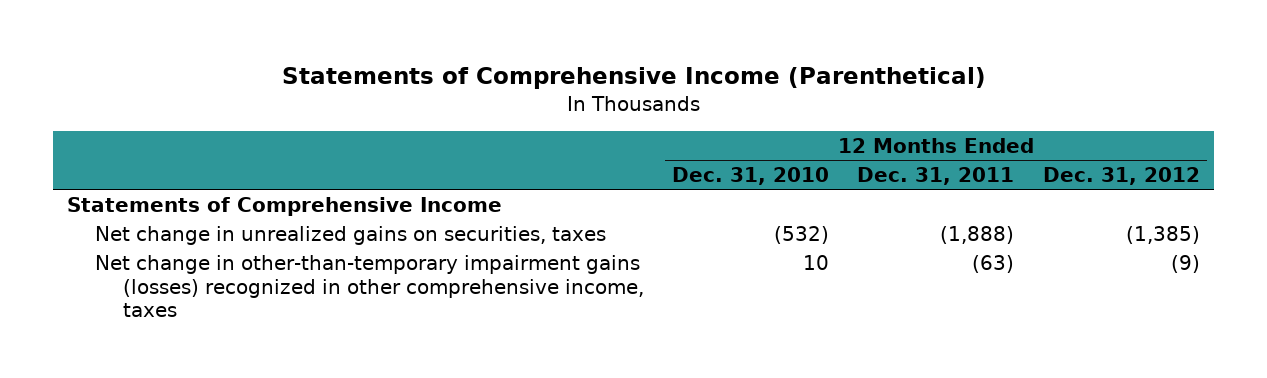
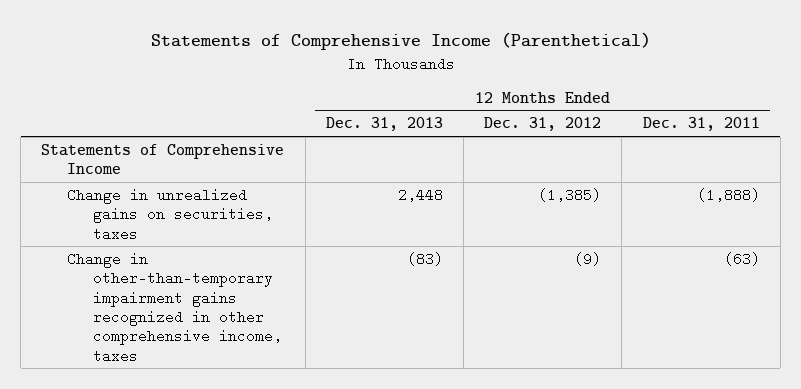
[672,166,830,185] Dec. 31, 2010 -> none
none -> [325,117,443,132] Dec. 31, 2013
[94,225,606,245] Net change in unrealized gains on securities, taxes -> [67,187,273,241] Change in unrealized gains on securities, taxes
[94,254,644,318] Net change in other-than-temporary impairment gains (losses) recognized in other comprehensive income, taxes -> [67,251,282,363] Change in other-than-temporary impairment gains recognized in other comprehensive income, taxes

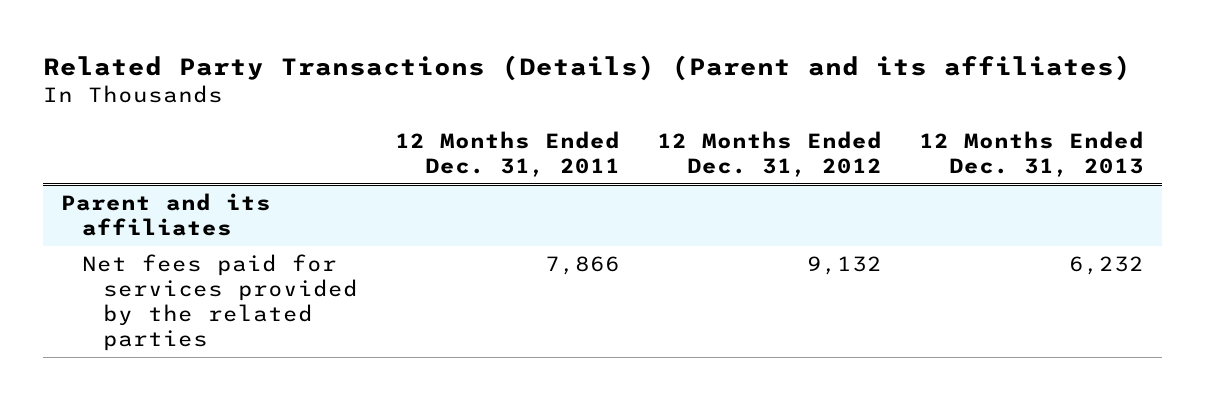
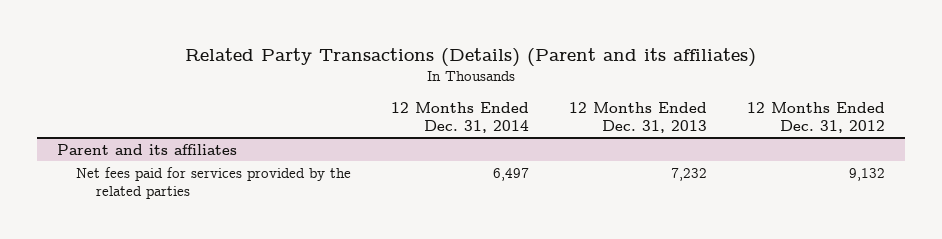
[394,130,620,177] 12 Months Ended Dec. 31, 2011 -> none
none -> [391,101,530,133] 12 Months Ended Dec. 31, 2014
[1068,256,1144,276] 6,232 -> [670,167,707,181] 7,232

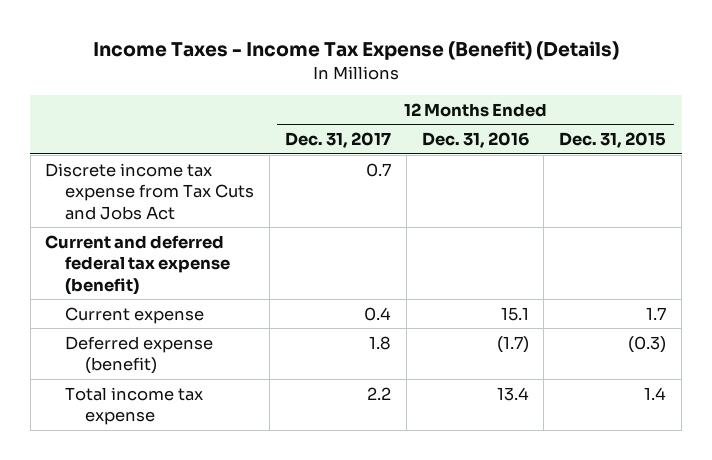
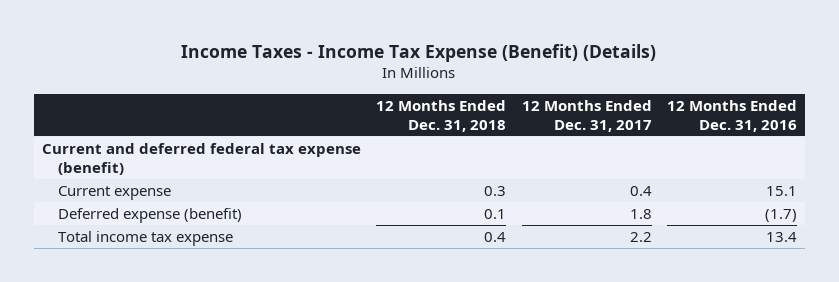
[559,132,667,149] Dec. 31, 2015 -> none
none -> [376,99,507,132] 12 Months Ended Dec. 31, 2018
[45,162,255,220] Discrete income tax expense from Tax Cuts and Jobs Act -> none

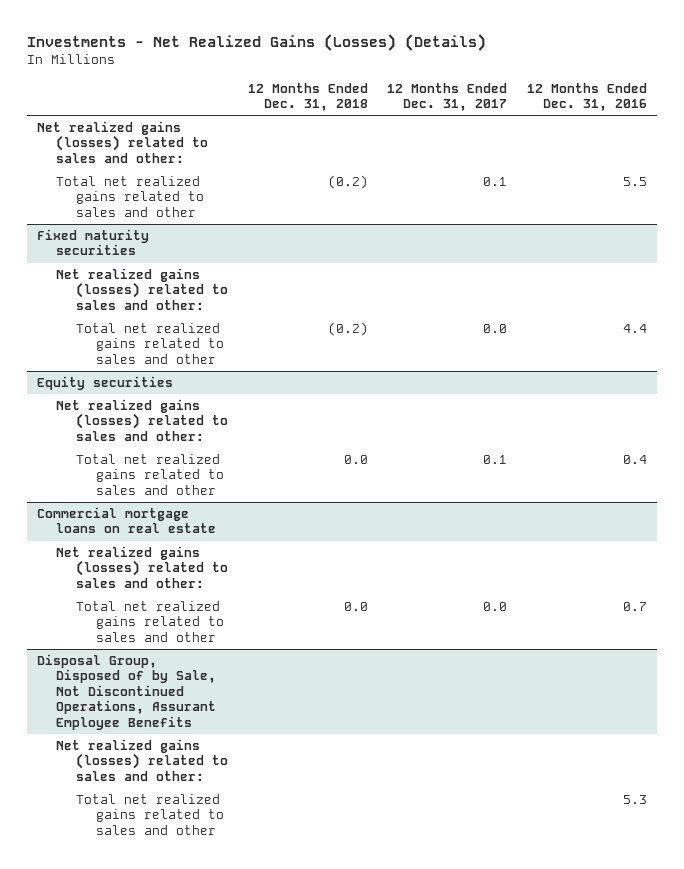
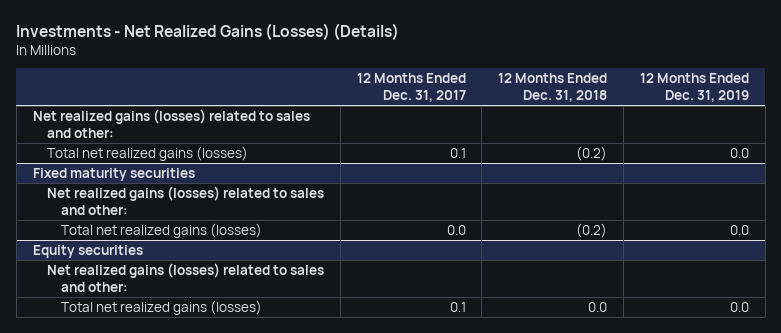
[527,82,648,112] 12 Months Ended Dec. 31, 2016 -> none
none -> [639,73,749,103] 12 Months Ended Dec. 31, 2019
[56,176,205,217] Total net realized gains related to sales and other -> [46,146,248,162] Total net realized gains (losses)
[76,323,224,364] Total net realized gains related to sales and other -> [61,223,263,239] Total net realized gains (losses)
[36,507,217,534] Commercial mortgage loans on real estate -> none
[56,546,229,588] Net realized gains (losses) related to sales and other: -> none
[76,601,224,642] Total net realized gains related to sales and other -> none
[36,654,217,730] Disposal Group, Disposed of by Sale, Not Discontinued Operations, Assurant Employee Benefits -> none
[56,739,229,781] Net realized gains (losses) related to sales and other: -> none
[76,794,224,835] Total net realized gains related to sales and other -> none
[76,454,224,495] Total net realized gains related to sales and other -> [61,300,263,316] Total net realized gains (losses)

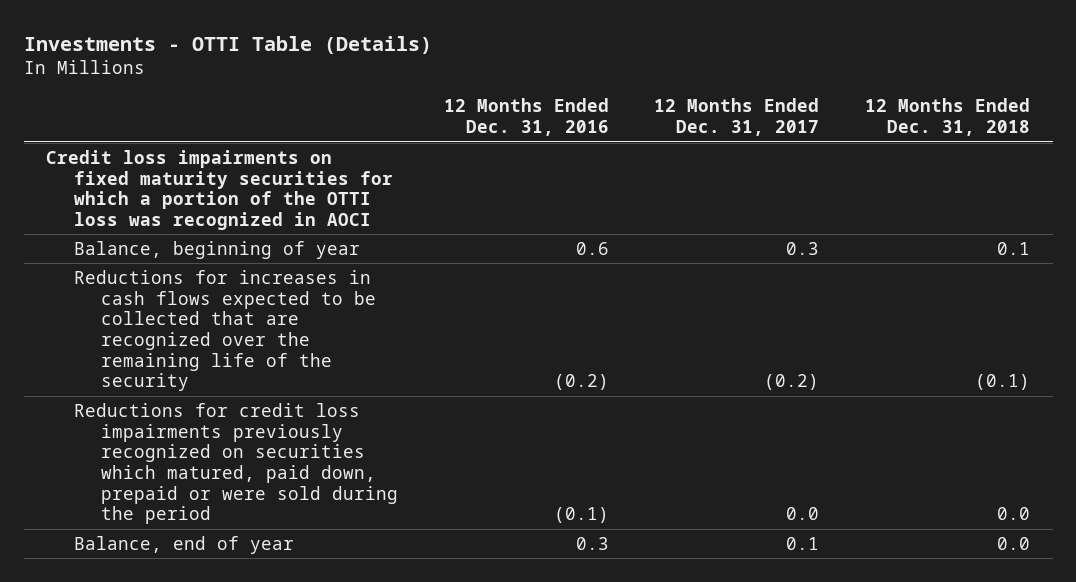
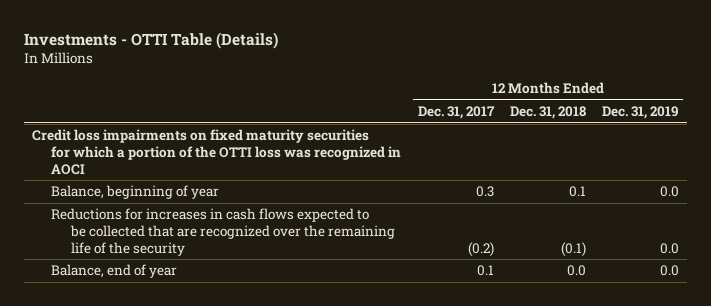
[443,98,609,137] 12 Months Ended Dec. 31, 2016 -> none
none -> [601,106,679,120] Dec. 31, 2019
[73,402,399,525] Reductions for credit loss impairments previously recognized on securities which matured, paid down, prepaid or were sold during the period -> none

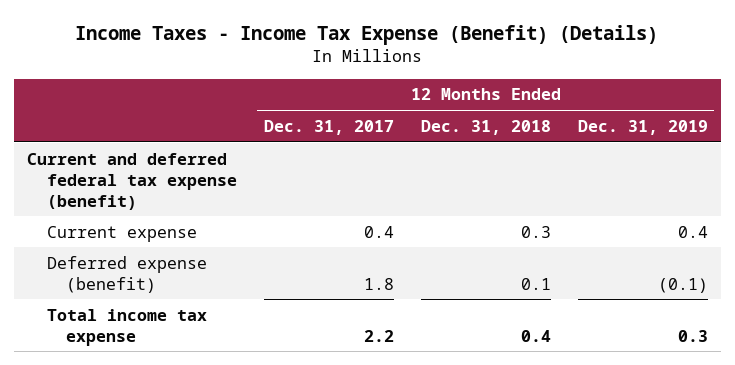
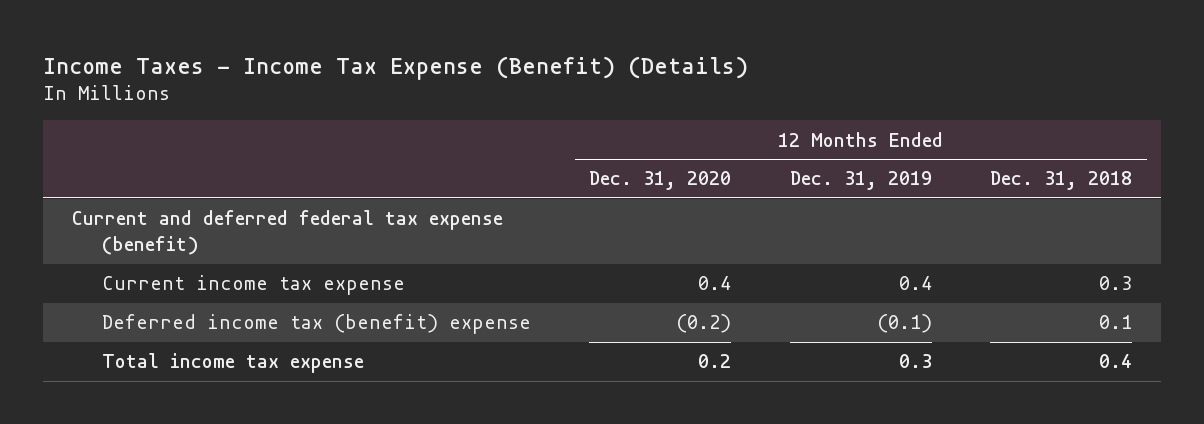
[263,119,394,135] Dec. 31, 2017 -> none
none -> [589,171,732,191] Dec. 31, 2020
[46,225,197,242] Current expense -> [102,275,406,296] Current income tax expense
[46,255,207,293] Deferred expense (benefit) -> [102,314,532,335] Deferred income tax (benefit) expense

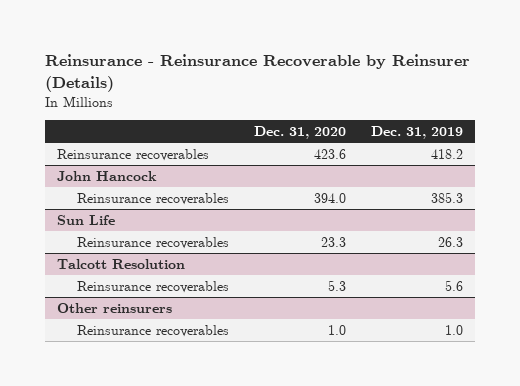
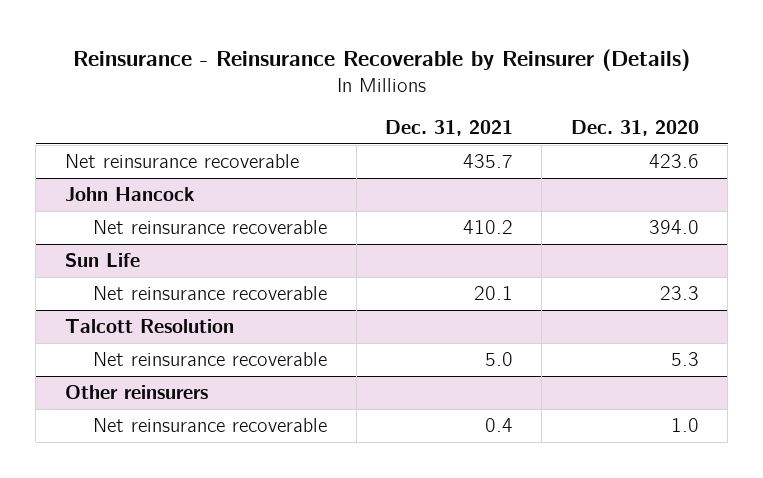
[370,126,463,140] Dec. 31, 2019 -> none
none -> [384,120,513,137] Dec. 31, 2021
[56,148,209,161] Reinsurance recoverables -> [64,154,299,169] Net reinsurance recoverable
[76,192,229,205] Reinsurance recoverables -> [93,220,328,235] Net reinsurance recoverable
[76,236,229,249] Reinsurance recoverables -> [93,286,328,301] Net reinsurance recoverable
[76,280,229,293] Reinsurance recoverables -> [93,352,328,367] Net reinsurance recoverable
[76,324,229,337] Reinsurance recoverables -> [93,418,328,433] Net reinsurance recoverable

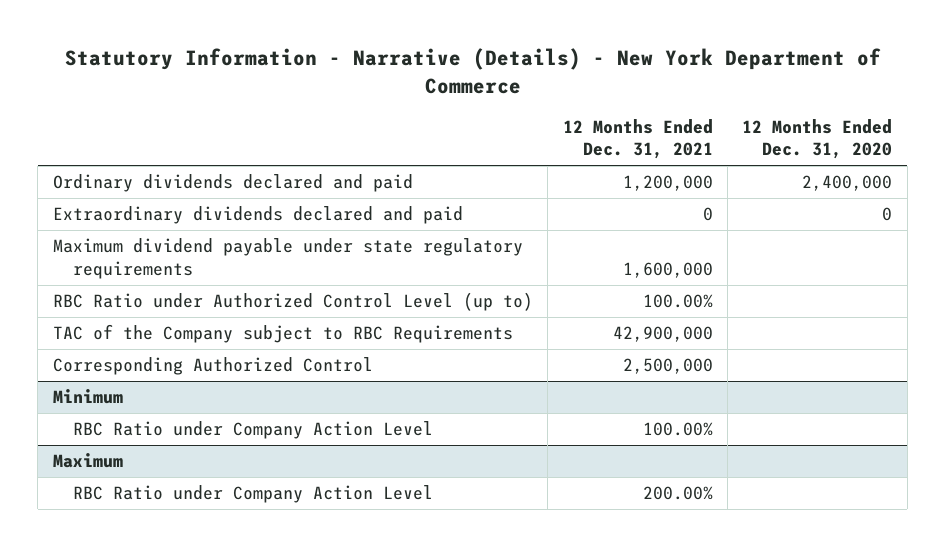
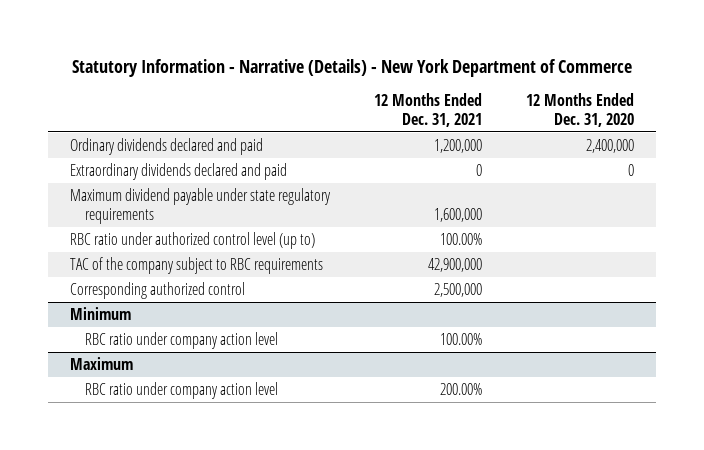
[52,292,533,312] RBC Ratio under Authorized Control Level (up to) -> [70,231,316,249] RBC ratio under authorized control level (up to)
[52,324,513,344] TAC of the Company subject to RBC Requirements -> [70,256,324,274] TAC of the company subject to RBC requirements
[52,357,373,376] Corresponding Authorized Control -> [70,281,246,299] Corresponding authorized control
[72,421,433,440] RBC Ratio under Company Action Level -> [84,331,278,349] RBC ratio under company action level
[72,485,433,504] RBC Ratio under Company Action Level -> [84,381,278,399] RBC ratio under company action level

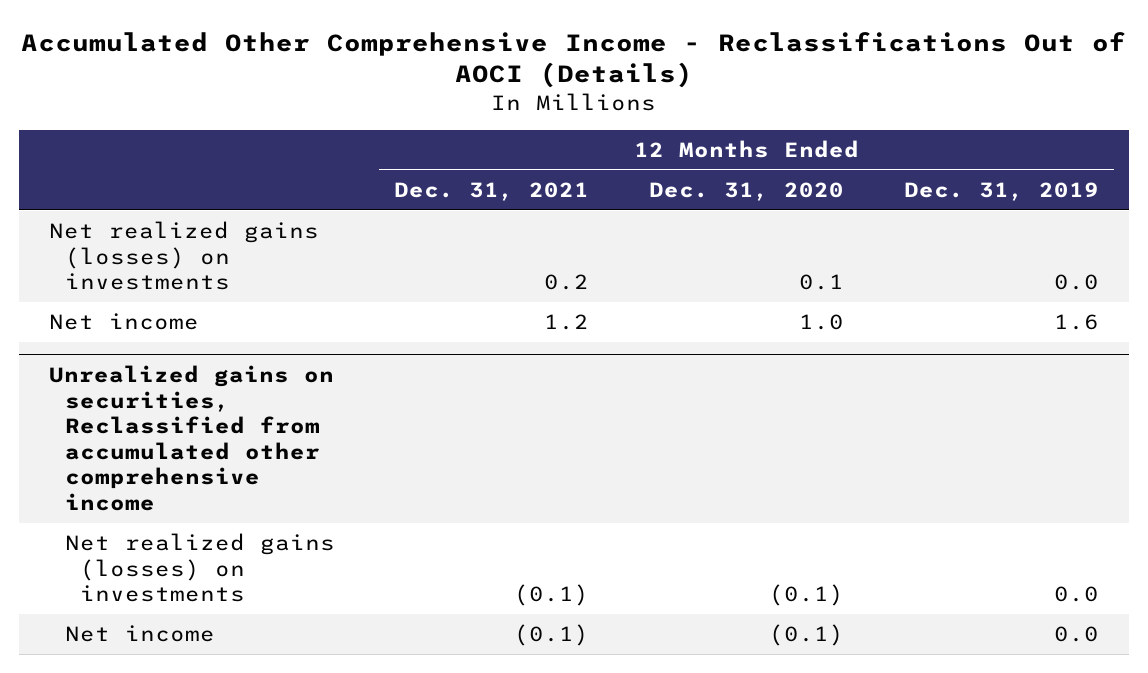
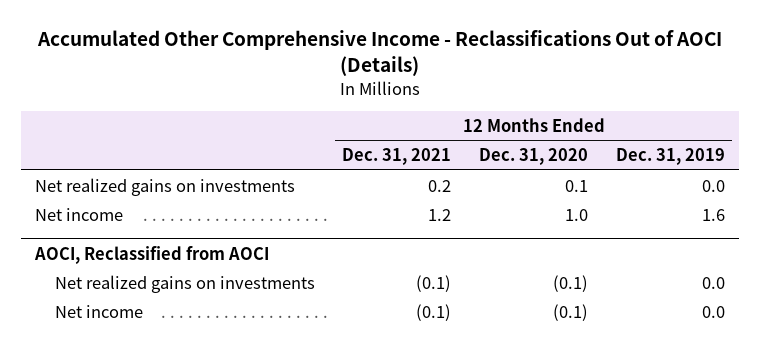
[49,221,320,291] Net realized gains (losses) on investments -> [34,177,295,196] Net realized gains on investments
[49,364,335,512] Unrealized gains on securities, Reclassified from accumulated other comprehensive income -> none
none -> [33,245,269,264] AOCI, Reclassified from AOCI
[64,533,335,603] Net realized gains (losses) on investments -> [54,274,315,293] Net realized gains on investments

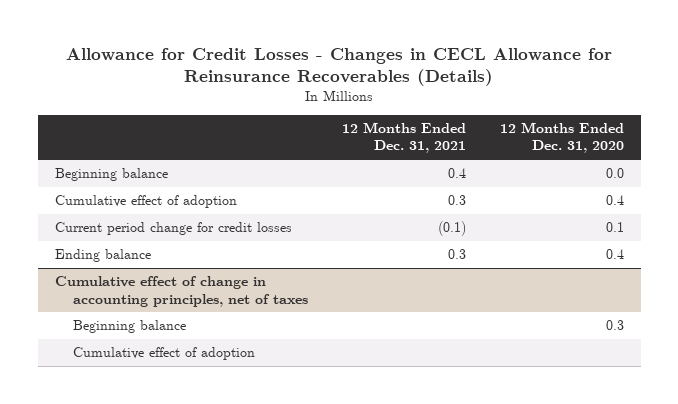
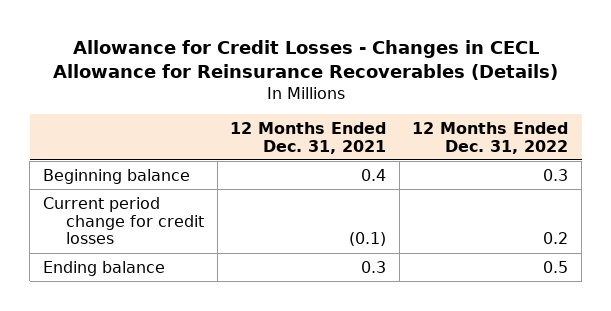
[499,122,624,154] 12 Months Ended Dec. 31, 2020 -> none
none -> [412,121,569,154] 12 Months Ended Dec. 31, 2022
[54,195,237,209] Cumulative effect of adoption -> none
[54,276,308,307] Cumulative effect of change in accounting principles, net of taxes -> none
[72,320,186,334] Beginning balance -> none
[72,347,255,361] Cumulative effect of adoption -> none

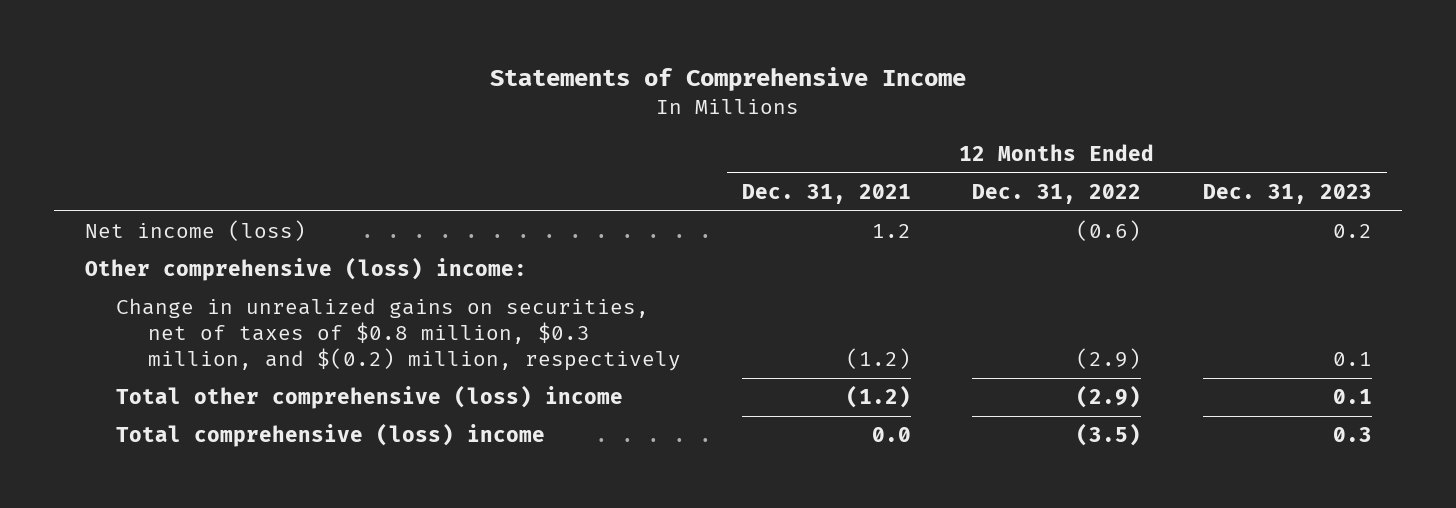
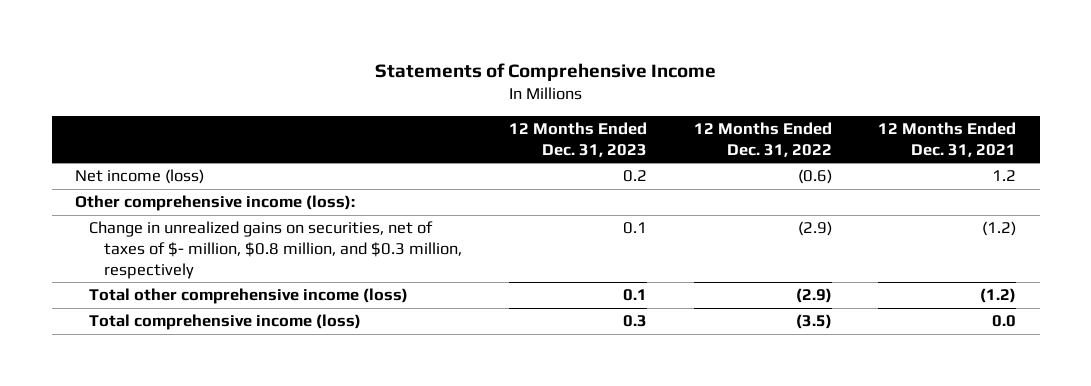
[84,257,527,282] Other comprehensive (loss) income: -> [74,195,355,212] Other comprehensive income (loss):
[116,298,682,371] Change in unrealized gains on securities, net of taxes of $0.8 million, $0.3 million, and $(0.2) million, respectively -> [89,221,462,279] Change in unrealized gains on securities, net of taxes of $- million, $0.8 million, and $0.3 million, respectively
[116,385,624,410] Total other comprehensive (loss) income -> [89,288,409,305] Total other comprehensive income (loss)
[116,423,546,448] Total comprehensive (loss) income -> [89,314,362,331] Total comprehensive income (loss)

